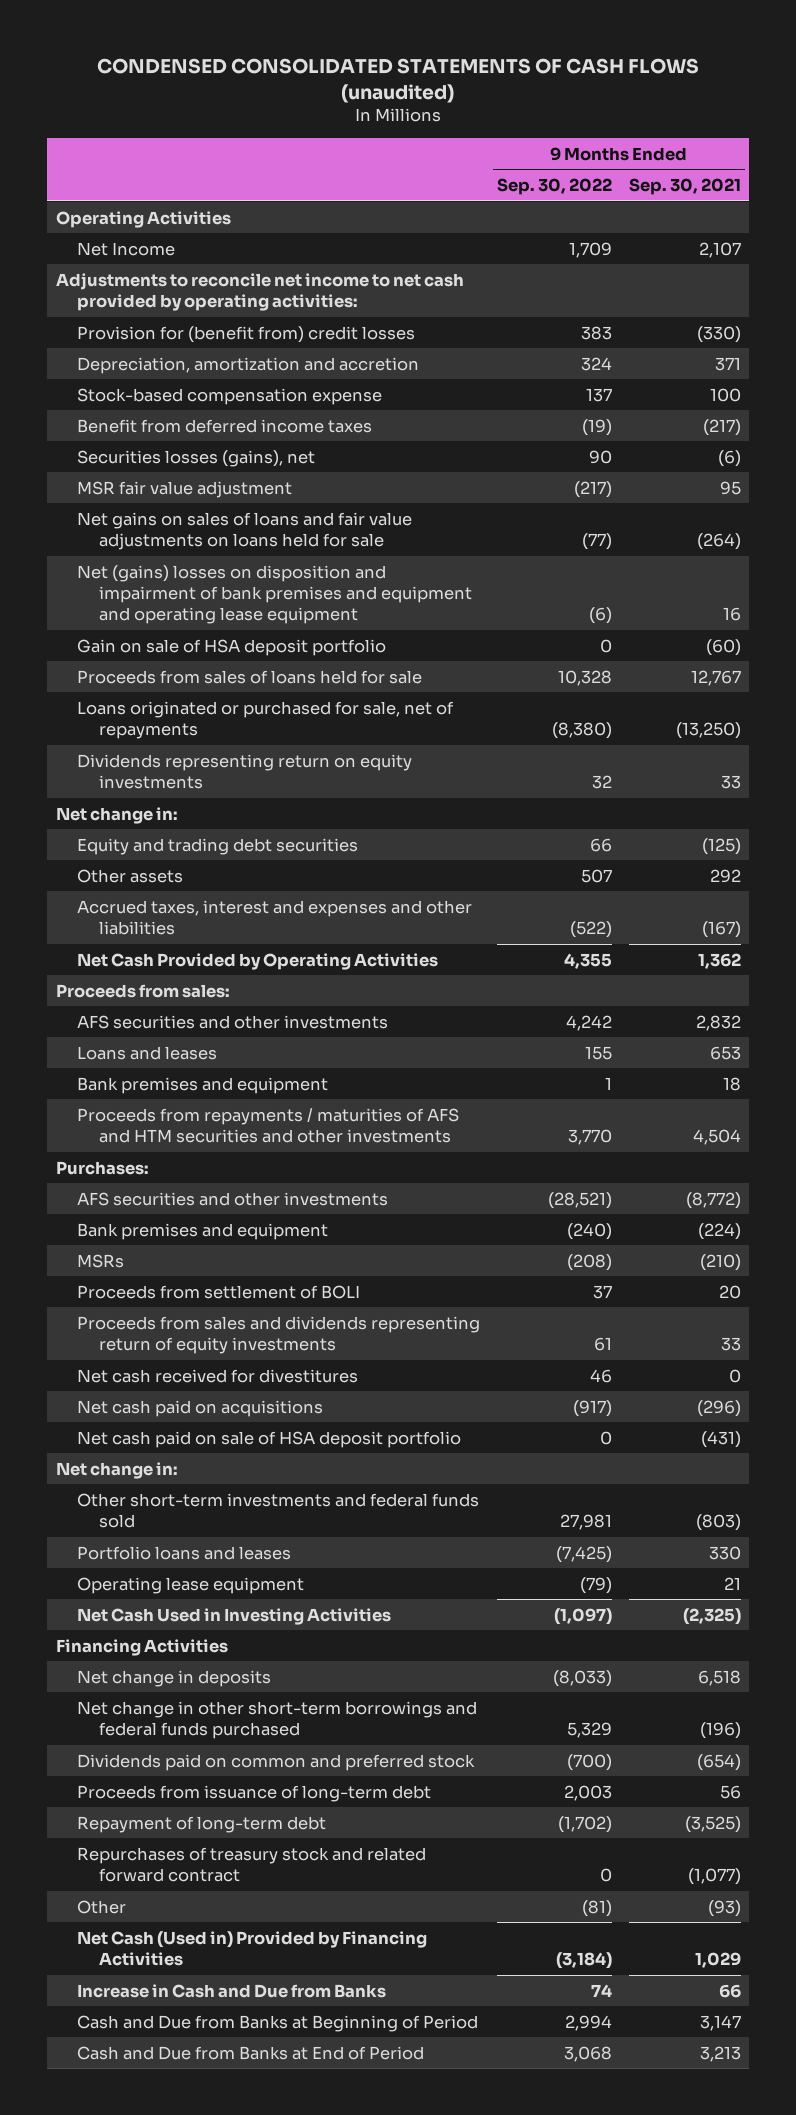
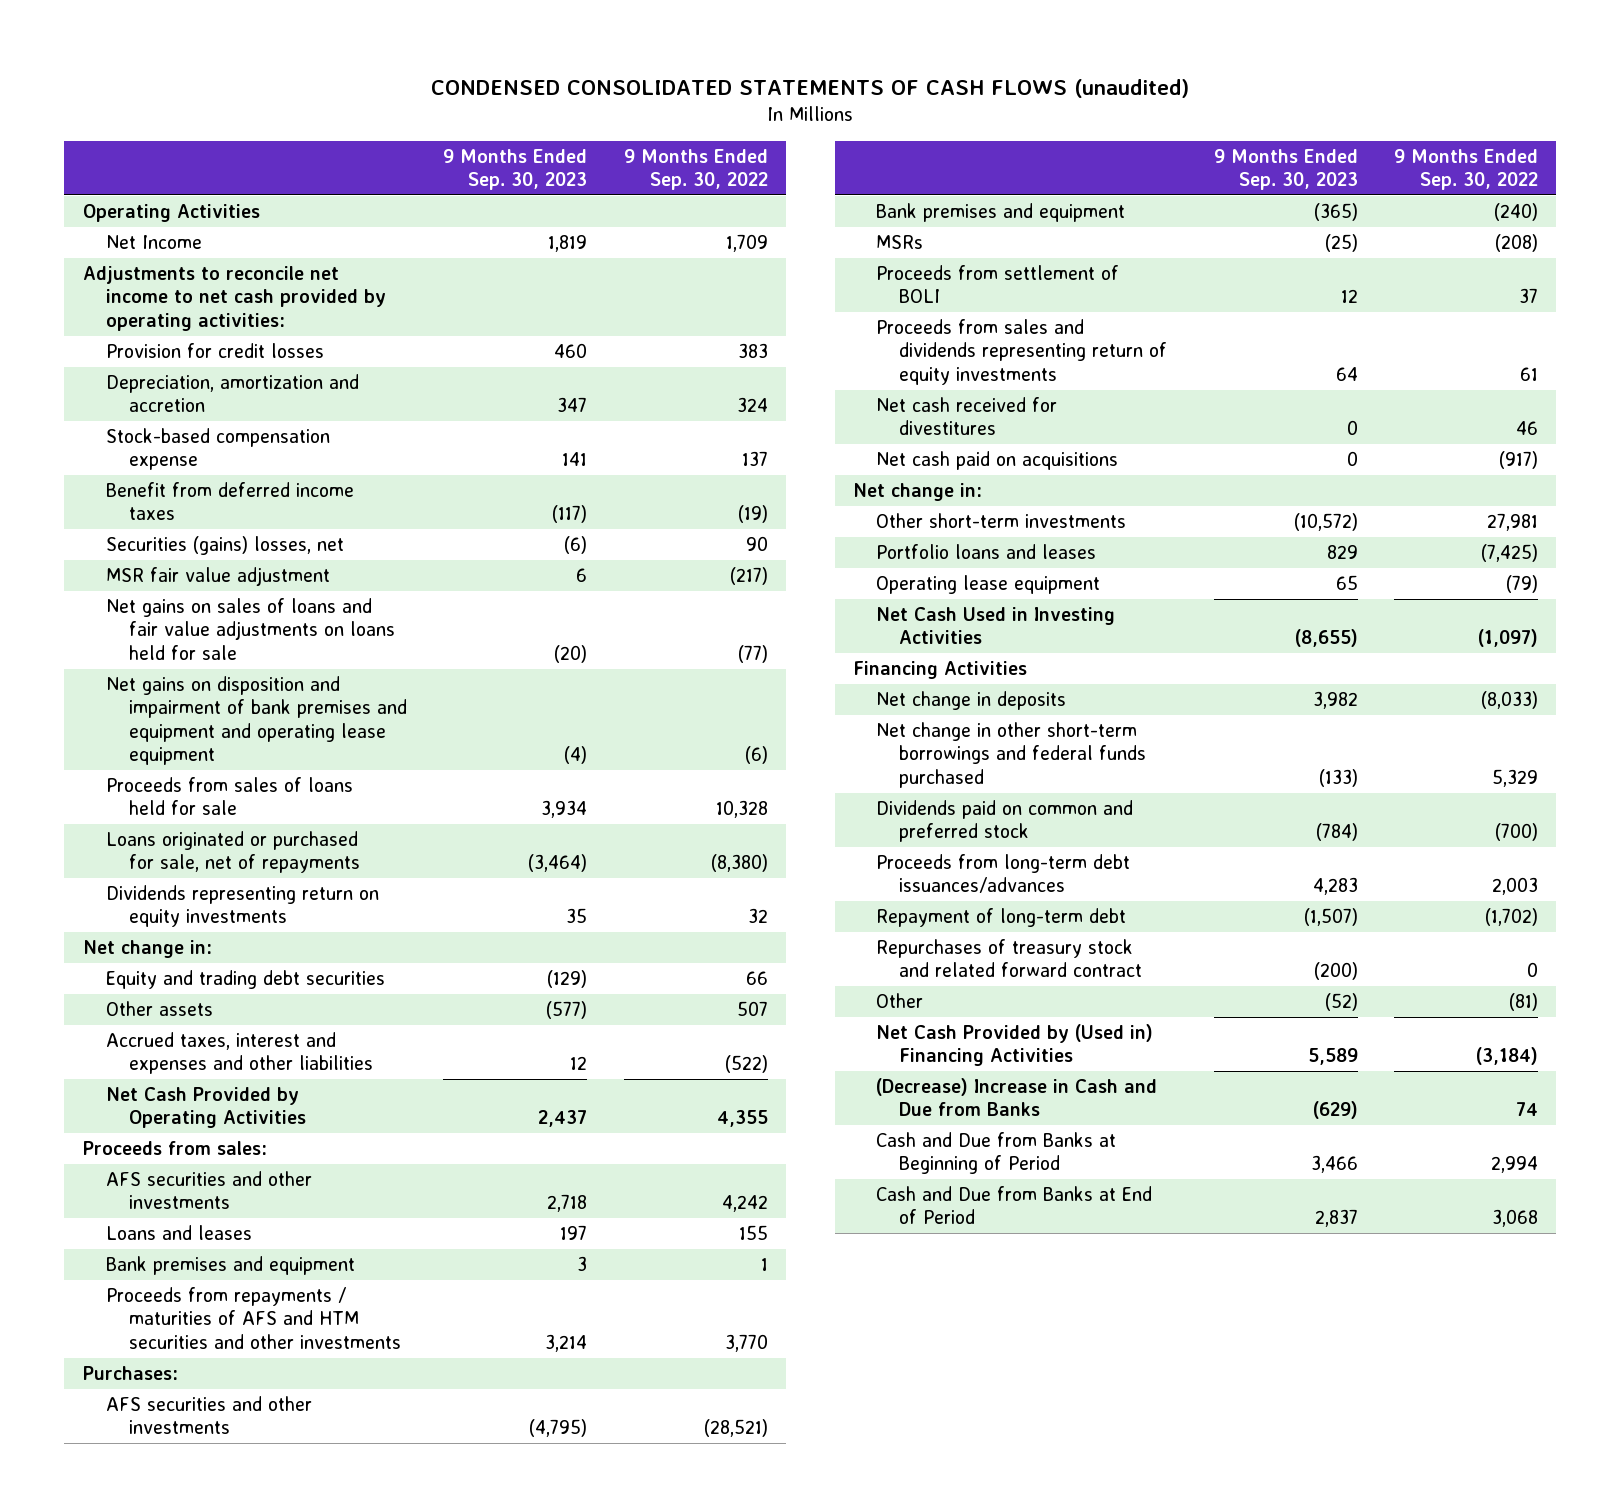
[628,178,741,196] Sep. 30, 2021 -> none
none -> [443,148,588,191] 9 Months Ended Sep. 30, 2023
[77,325,416,343] Provision for (benefit from) credit losses -> [105,343,324,359] Provision for credit losses
[77,449,316,467] Securities losses (gains), net -> [105,536,344,556] Securities (gains) losses, net
[77,638,387,656] Gain on sale of HSA deposit portfolio -> none
[77,564,473,625] Net (gains) losses on disposition and impairment of bank premises and equipment and operating lease equipment -> [105,676,407,765] Net gains on disposition and impairment of bank premises and equipment and operating lease equipment
[77,1430,462,1448] Net cash paid on sale of HSA deposit portfolio -> none
[77,1492,480,1528] Other short-term investments and federal funds sold -> [876,513,1127,529] Other short-term investments
[77,1784,432,1802] Proceeds from issuance of long-term debt -> [876,854,1131,894] Proceeds from long-term debt issuances/advances
[77,1930,428,1966] Net Cash (Used in) Provided by Financing Activities -> [876,1024,1154,1067] Net Cash Provided by (Used in) Financing Activities
[77,1983,387,1998] Increase in Cash and Due from Banks -> [876,1078,1158,1117] (Decrease) Increase in Cash and Due from Banks

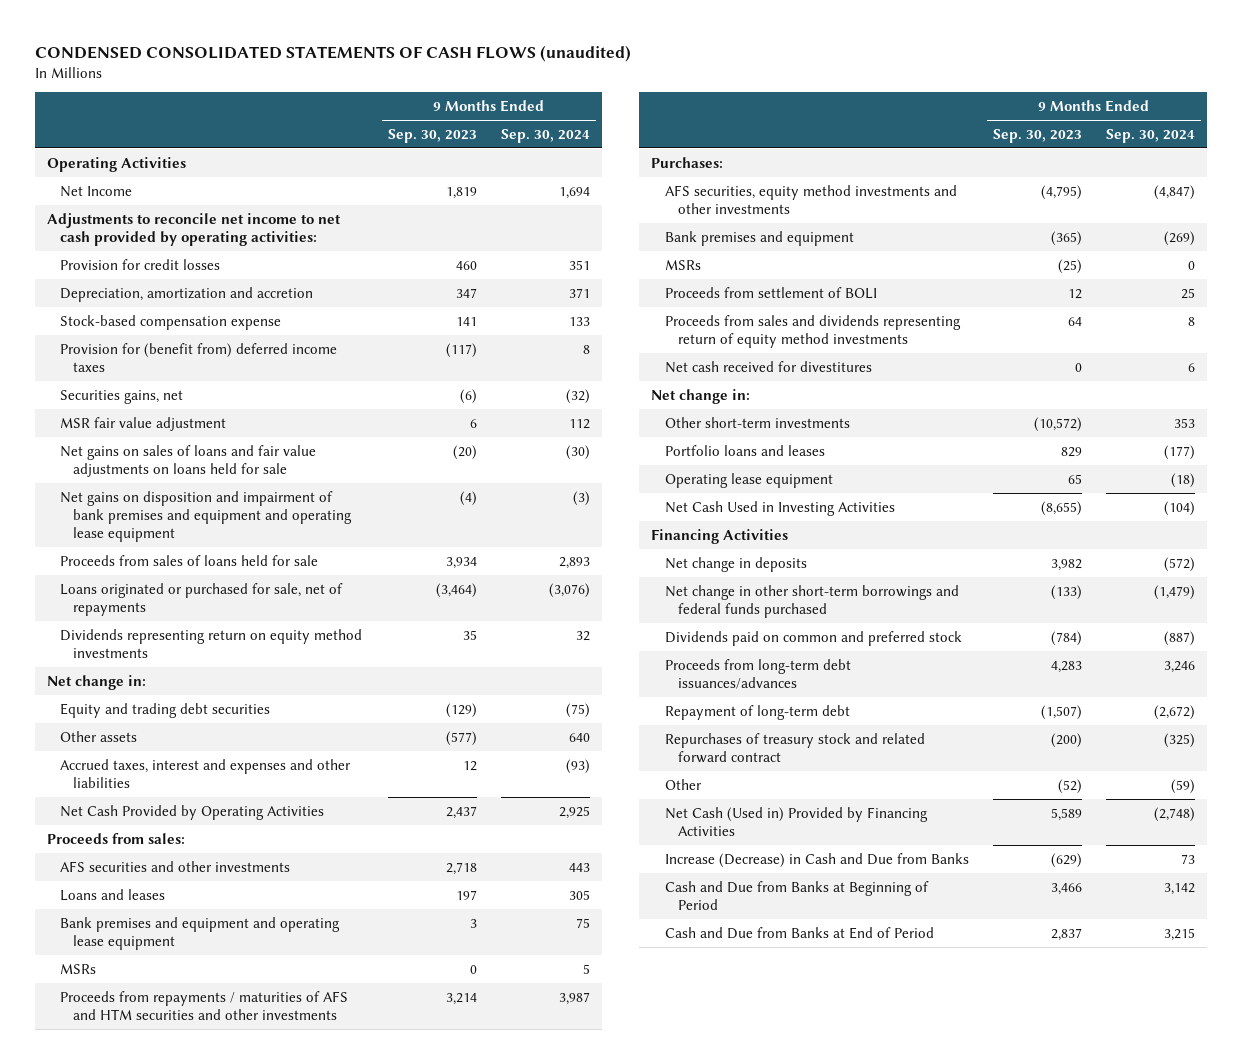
[623,148,768,191] 9 Months Ended Sep. 30, 2022 -> none
none -> [501,128,591,143] Sep. 30, 2024
[105,482,354,521] Benefit from deferred income taxes -> [60,342,338,372] Provision for (benefit from) deferred income taxes
[105,536,344,556] Securities (gains) losses, net -> [60,389,184,404] Securities gains, net
[105,885,379,928] Dividends representing return on equity investments -> [60,628,363,658] Dividends representing return on equity method investments
[105,1256,355,1276] Bank premises and equipment -> [60,916,341,950] Bank premises and equipment and operating lease equipment
none -> [60,963,97,974] MSRs
[105,1396,312,1435] AFS securities and other investments -> [664,184,957,214] AFS securities, equity method investments and other investments
[876,319,1168,385] Proceeds from sales and dividends representing return of equity investments -> [664,314,961,348] Proceeds from sales and dividends representing return of equity method investments
[876,451,1119,471] Net cash paid on acquisitions -> none
[876,1024,1154,1067] Net Cash Provided by (Used in) Financing Activities -> [664,806,928,836] Net Cash (Used in) Provided by Financing Activities
[876,1078,1158,1117] (Decrease) Increase in Cash and Due from Banks -> [664,852,969,868] Increase (Decrease) in Cash and Due from Banks

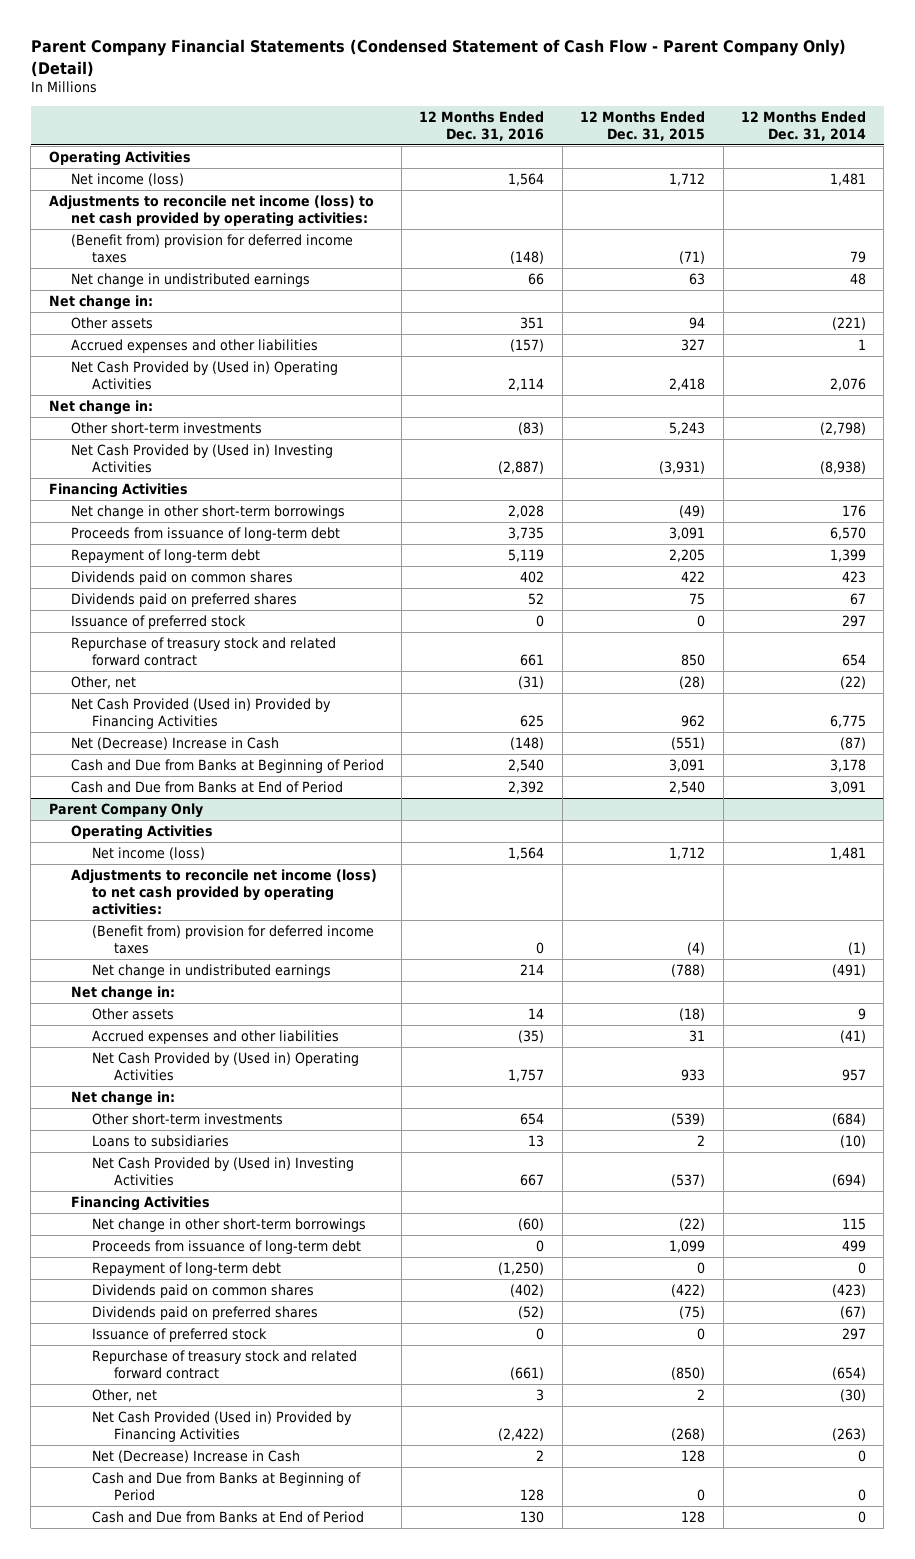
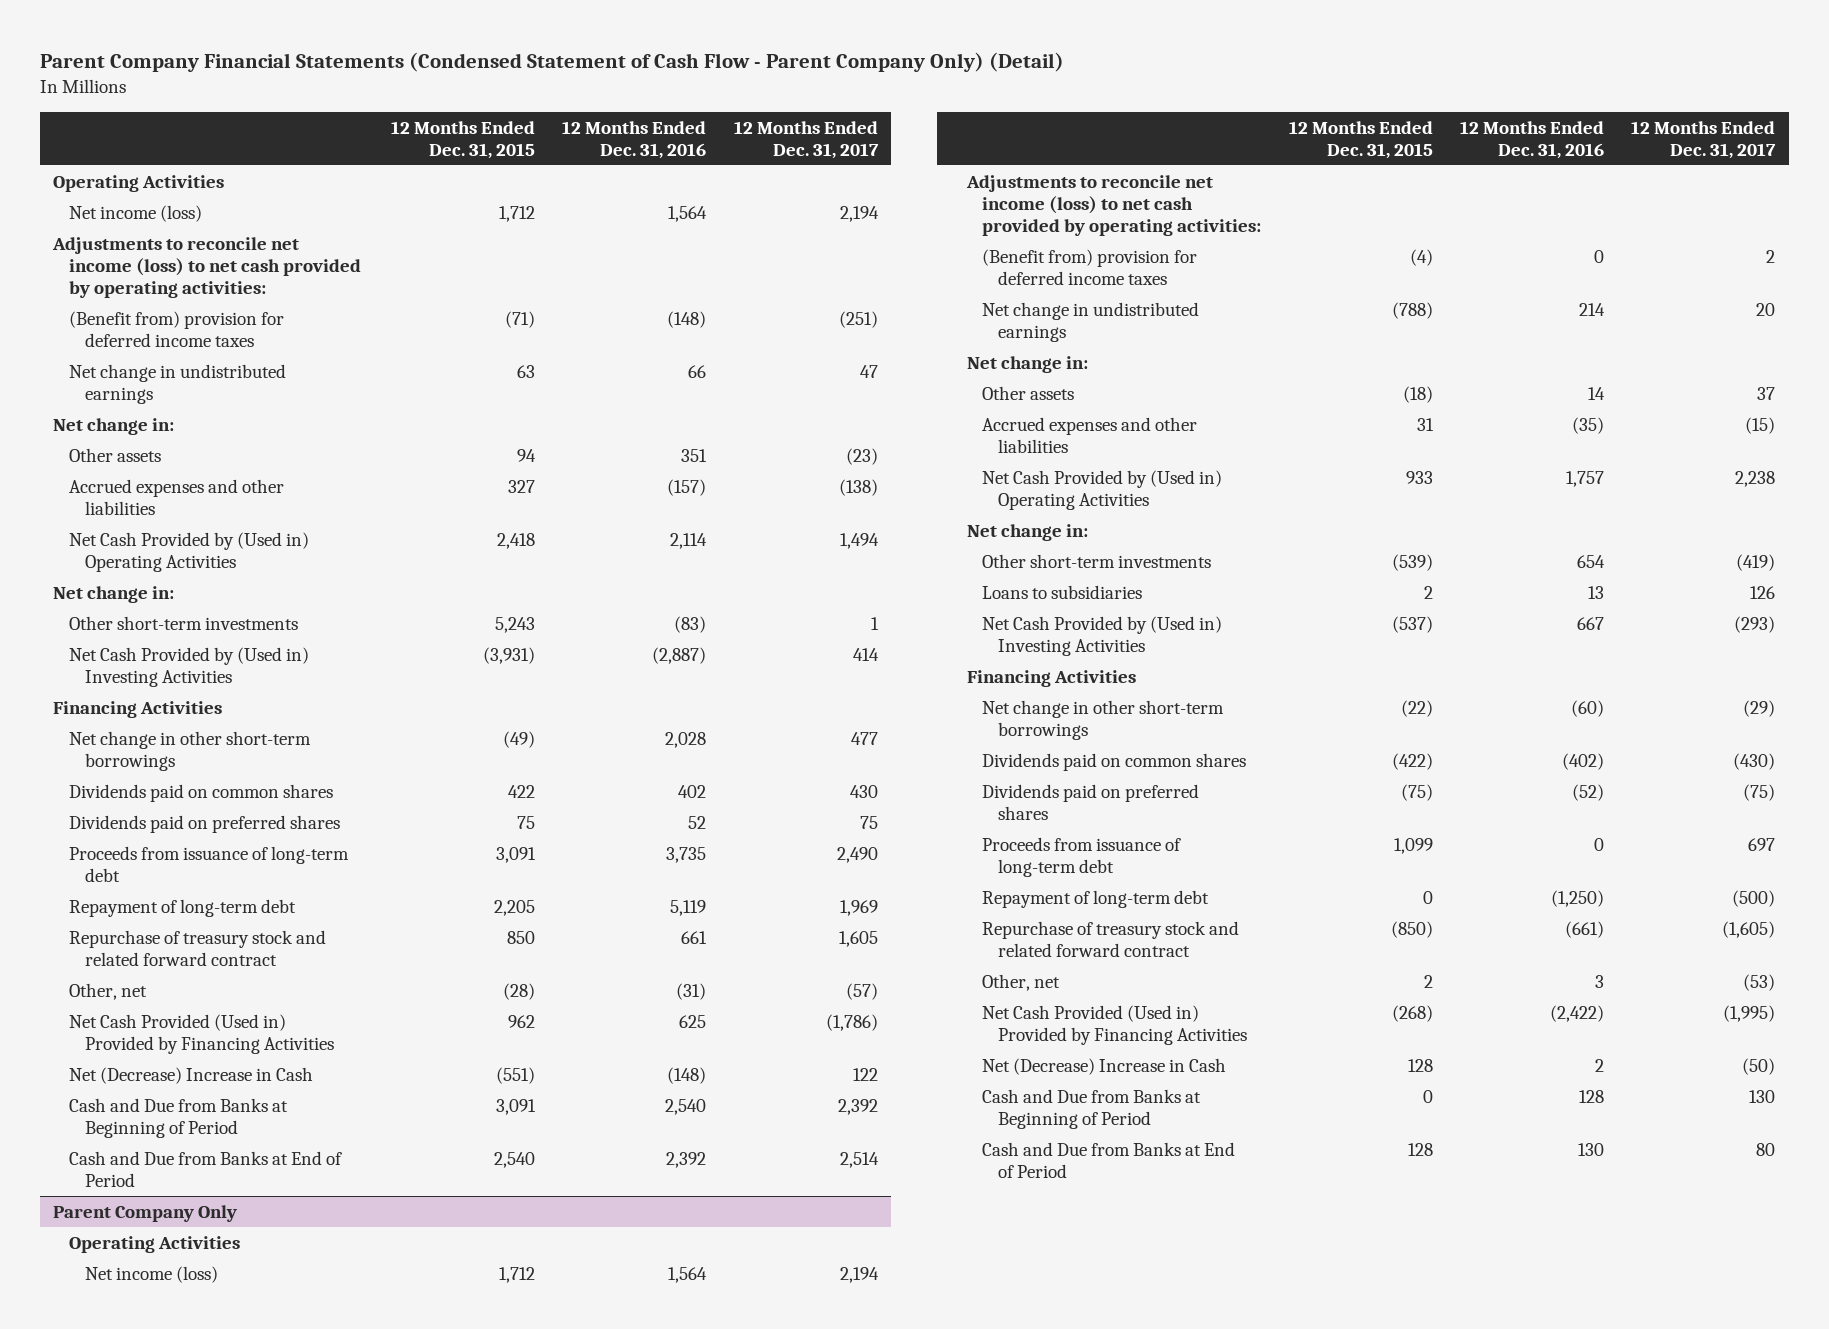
[740,110,866,141] 12 Months Ended Dec. 31, 2014 -> none
none -> [733,120,879,159] 12 Months Ended Dec. 31, 2017
[70,614,246,629] Issuance of preferred stock -> none
[70,526,340,541] Proceeds from issuance of long-term debt -> [69,845,350,882] Proceeds from issuance of long-term debt
[70,548,260,563] Repayment of long-term debt -> [69,898,297,917] Repayment of long-term debt
[92,1327,268,1342] Issuance of preferred stock -> none
[92,1239,362,1254] Proceeds from issuance of long-term debt -> [982,836,1182,877] Proceeds from issuance of long-term debt
[92,1261,282,1276] Repayment of long-term debt -> [982,889,1210,908] Repayment of long-term debt

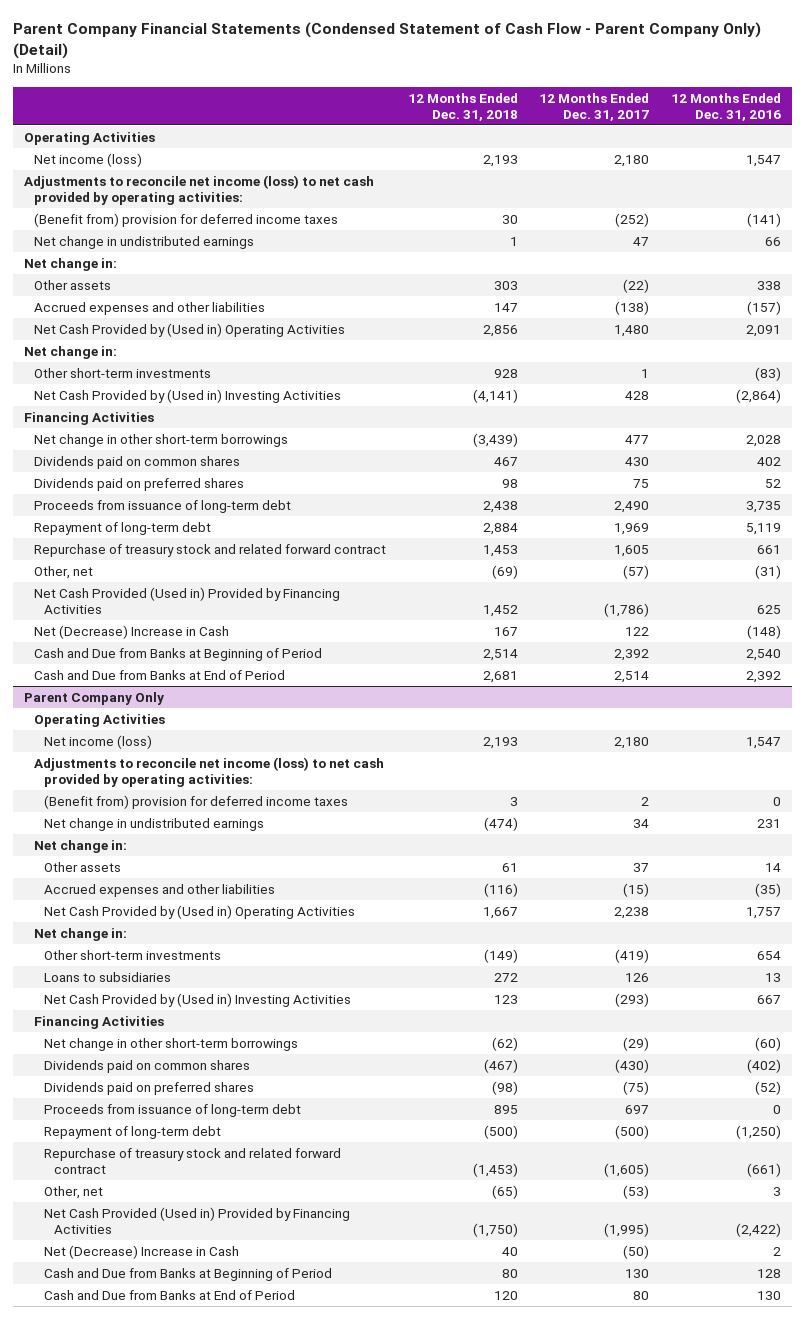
[390,120,535,159] 12 Months Ended Dec. 31, 2015 -> none
none -> [407,92,518,121] 12 Months Ended Dec. 31, 2018
[668,205,708,222] 1,564 -> [745,154,781,167] 1,547
[839,205,879,222] 2,194 -> [614,154,650,167] 2,180
[667,310,707,328] (148) -> [746,212,781,227] (141)
[838,310,878,328] (251) -> [615,212,650,227] (252)
[681,448,708,462] 351 -> [756,280,781,290] 338
[845,447,878,465] (23) -> [623,278,650,293] (22)
[670,532,708,549] 2,114 -> [745,324,781,337] 2,091
[839,532,879,549] 1,494 -> [614,324,650,337] 1,480
[652,646,707,664] (2,887) -> [735,388,781,403] (2,864)
[852,647,879,661] 414 -> [625,390,650,400] 428
[668,1266,708,1283] 1,564 -> [745,736,781,749] 1,547
[839,1266,879,1283] 2,194 -> [614,736,650,749] 2,180
[1578,302,1605,316] 214 -> [756,818,781,828] 231
[1756,302,1776,316] 20 -> [633,818,650,828] 34

